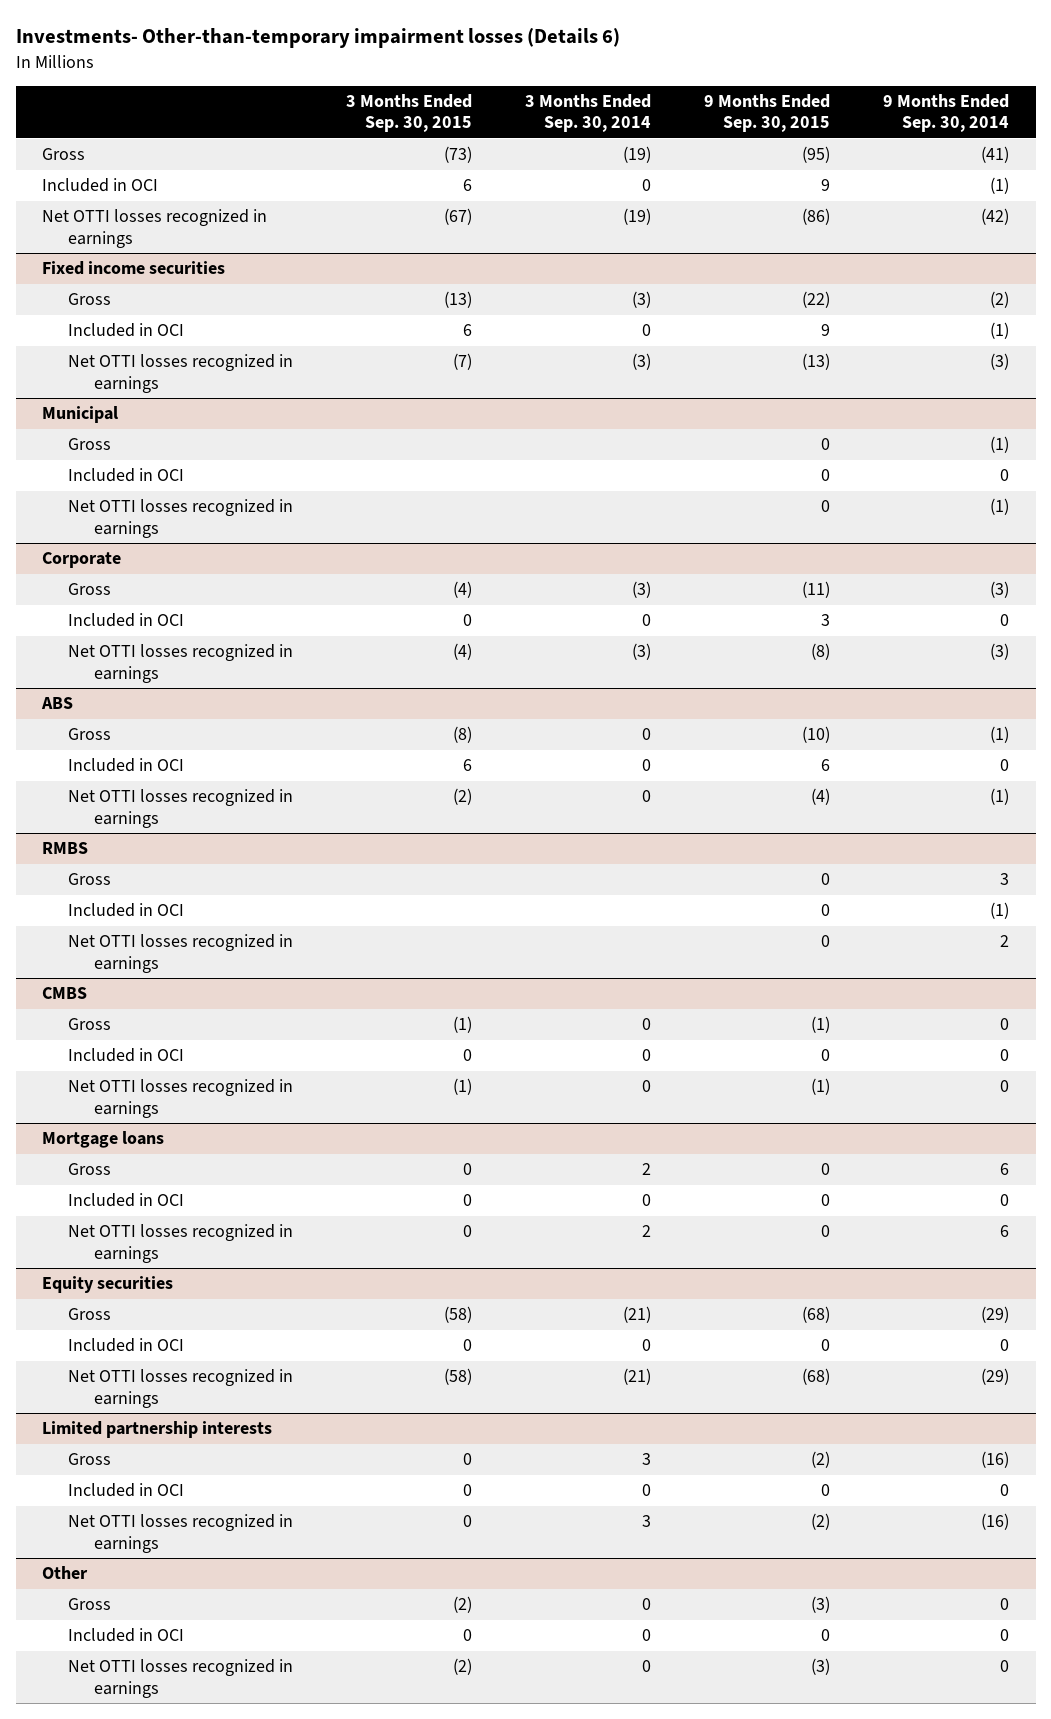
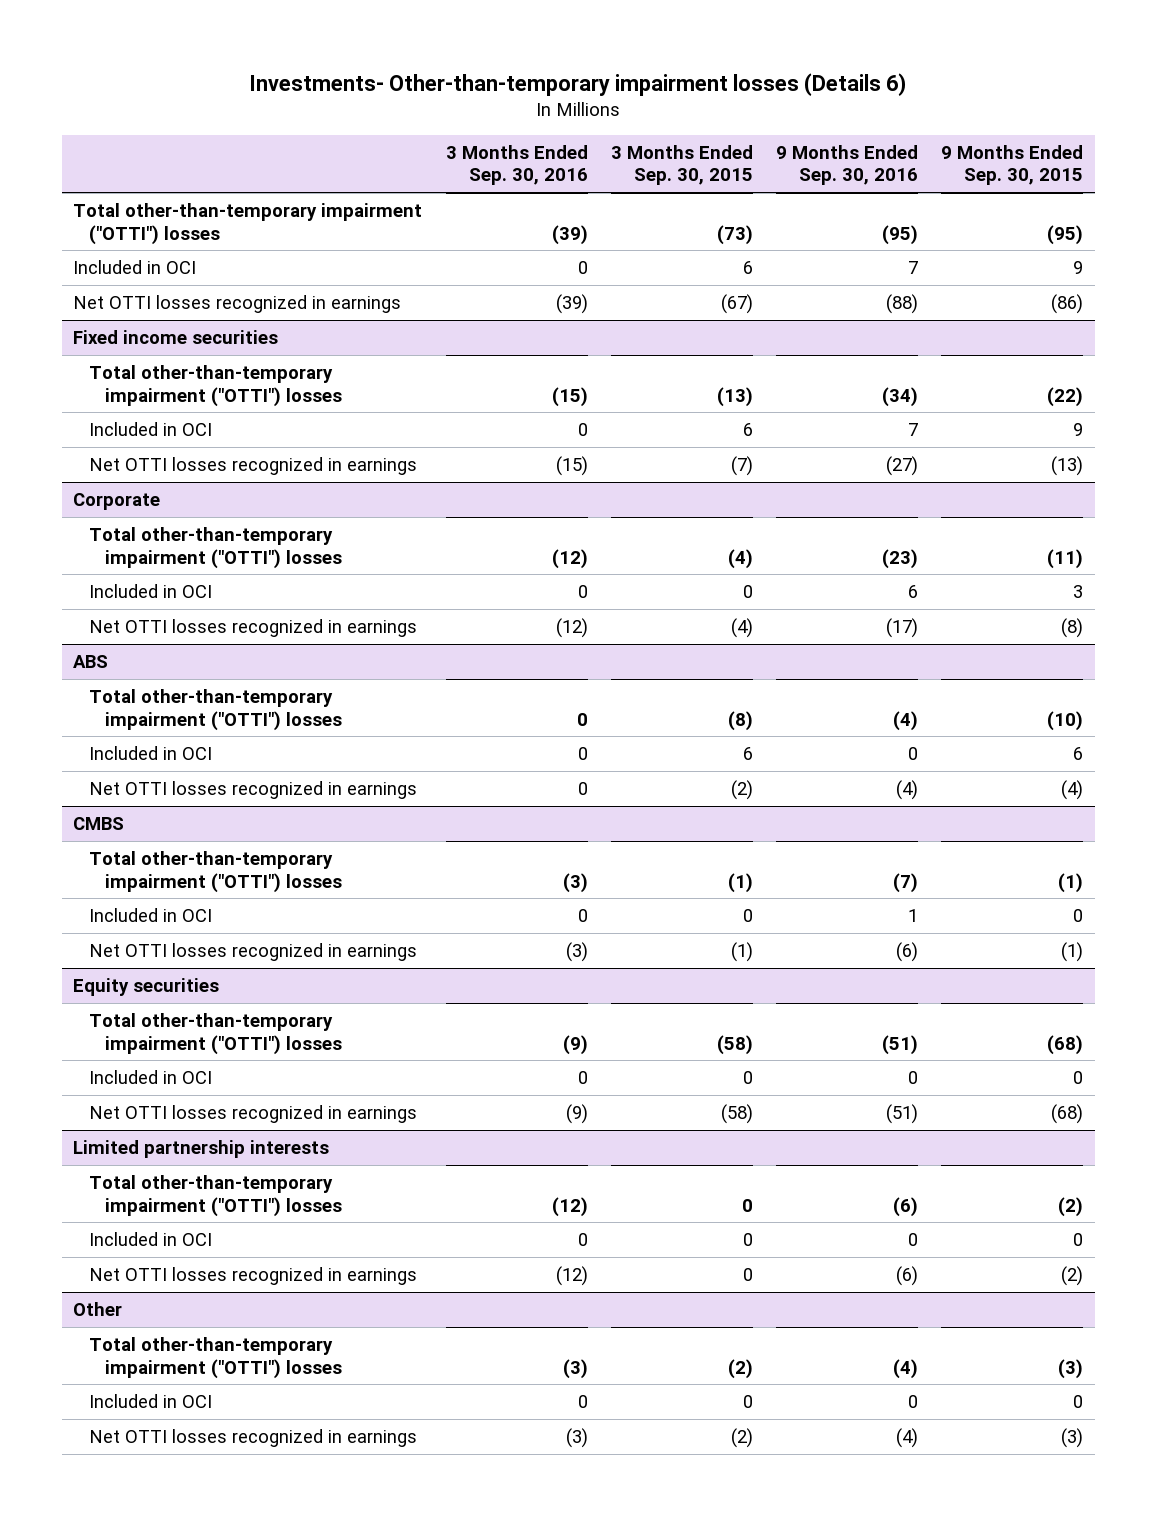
[525,94,652,133] 3 Months Ended Sep. 30, 2014 -> none
[883,94,1010,133] 9 Months Ended Sep. 30, 2014 -> none
none -> [445,144,588,186] 3 Months Ended Sep. 30, 2016
none -> [775,144,918,186] 9 Months Ended Sep. 30, 2016
[42,148,86,161] Gross -> [73,203,423,245] Total other-than-temporary impairment ("OTTI") losses
[68,293,112,306] Gross -> [89,365,342,407] Total other-than-temporary impairment ("OTTI") losses
[42,406,119,424] Municipal -> none
[68,438,112,451] Gross -> none
[68,468,185,483] Included in OCI -> none
[68,499,294,538] Net OTTI losses recognized in earnings -> none
[68,583,112,596] Gross -> [89,527,342,569] Total other-than-temporary impairment ("OTTI") losses
[68,728,112,741] Gross -> [89,689,342,731] Total other-than-temporary impairment ("OTTI") losses
[42,842,89,855] RMBS -> none
[68,873,112,886] Gross -> none
[68,903,185,918] Included in OCI -> none
[68,934,294,973] Net OTTI losses recognized in earnings -> none
[68,1018,112,1031] Gross -> [89,851,342,893] Total other-than-temporary impairment ("OTTI") losses
[42,1131,165,1149] Mortgage loans -> none
[68,1163,112,1176] Gross -> none
[68,1193,185,1208] Included in OCI -> none
[68,1224,294,1263] Net OTTI losses recognized in earnings -> none
[68,1308,112,1321] Gross -> [89,1013,342,1055] Total other-than-temporary impairment ("OTTI") losses
[68,1453,112,1466] Gross -> [89,1175,342,1217] Total other-than-temporary impairment ("OTTI") losses
[68,1598,112,1611] Gross -> [89,1337,342,1379] Total other-than-temporary impairment ("OTTI") losses

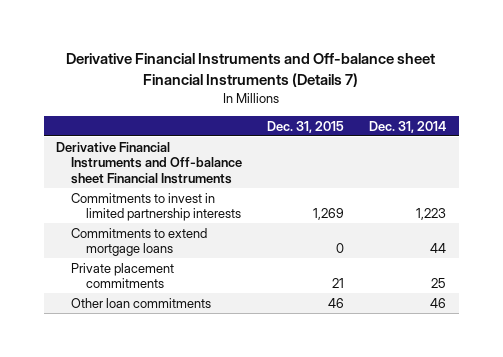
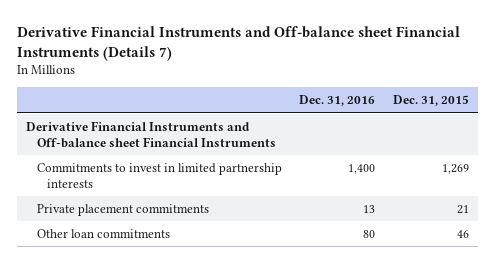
[369,120,447,133] Dec. 31, 2014 -> none
none -> [299,95,376,107] Dec. 31, 2016
[71,227,208,257] Commitments to extend mortgage loans -> none

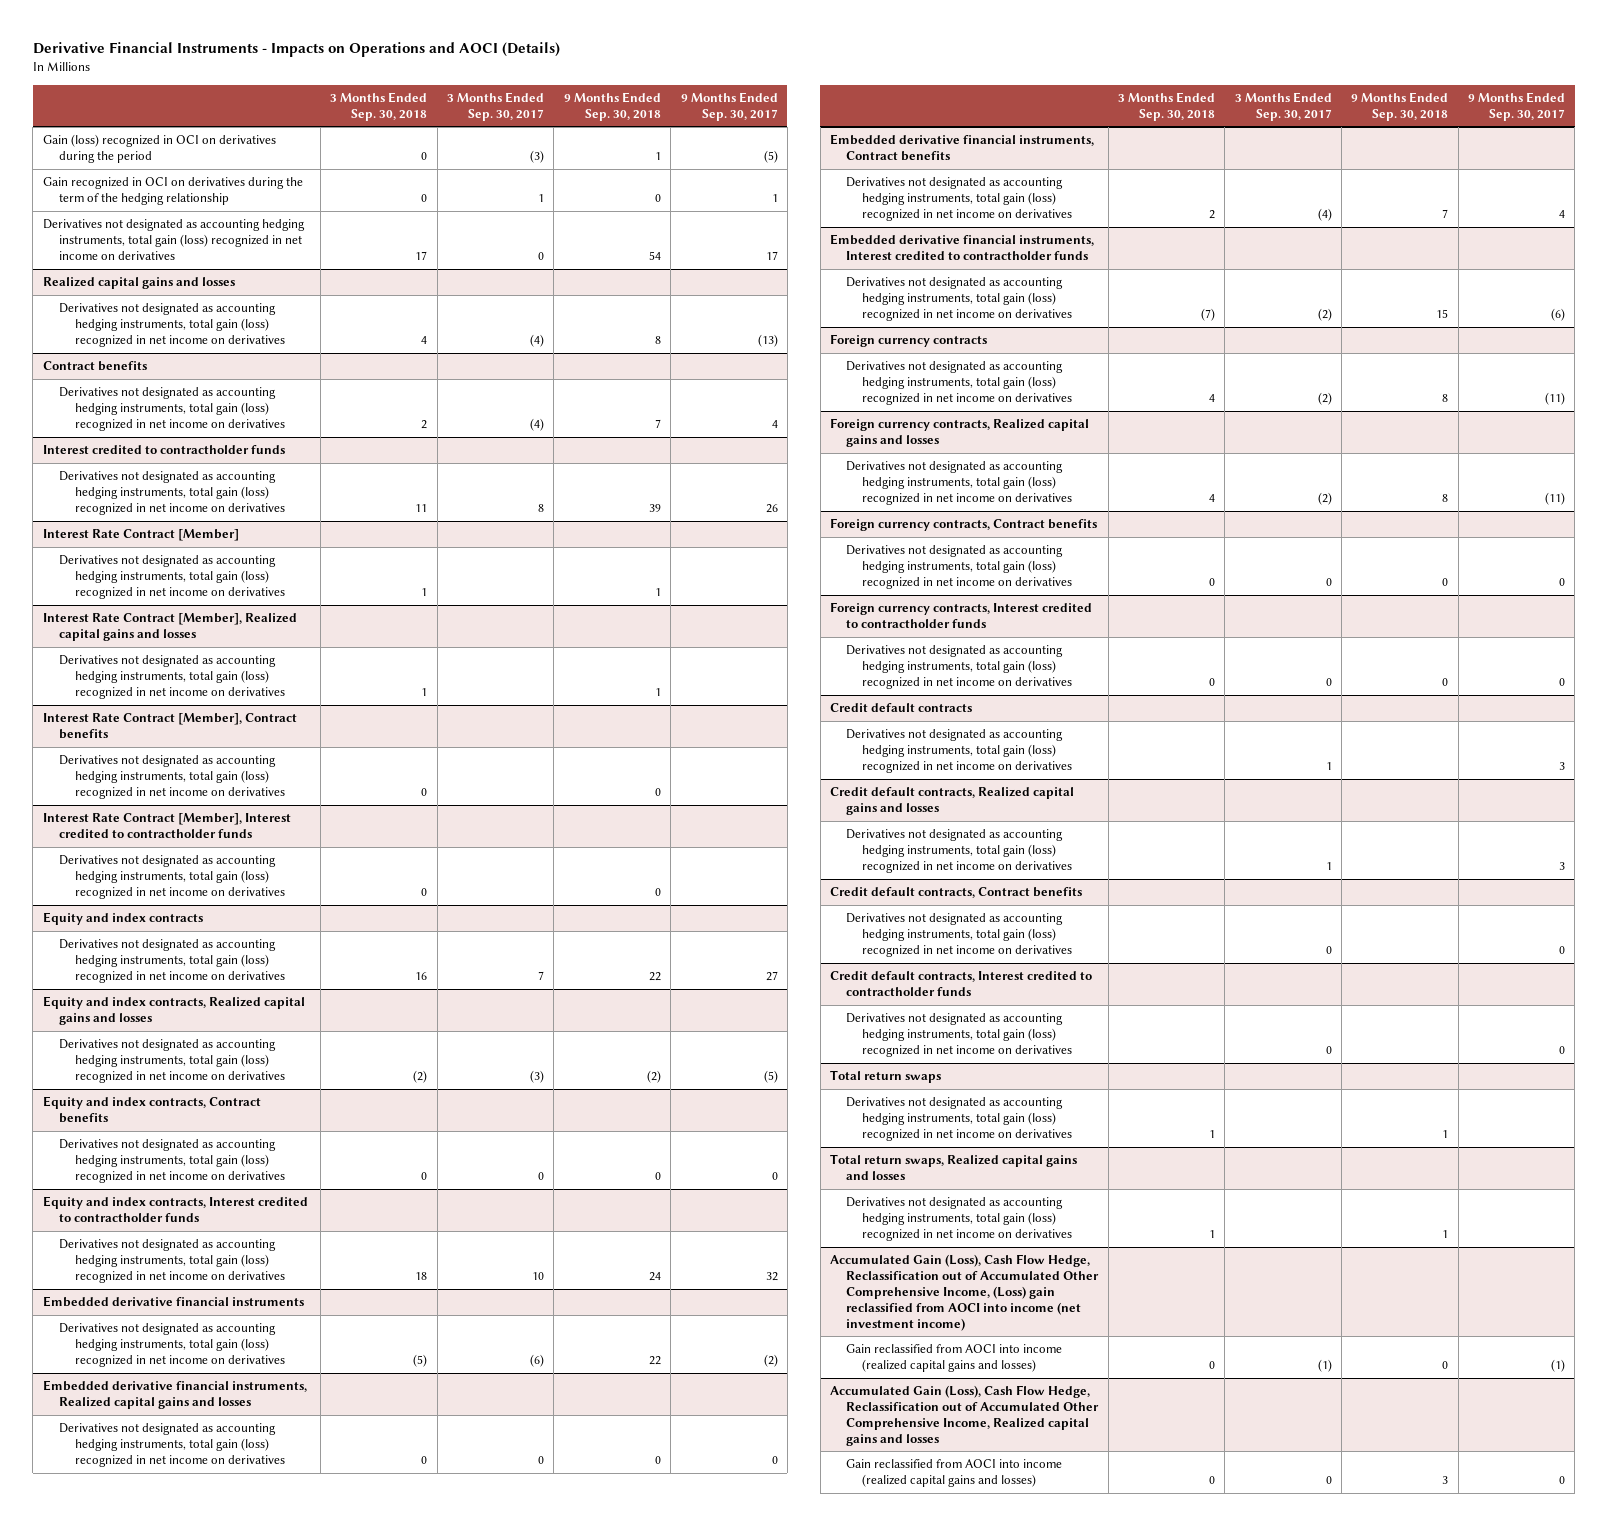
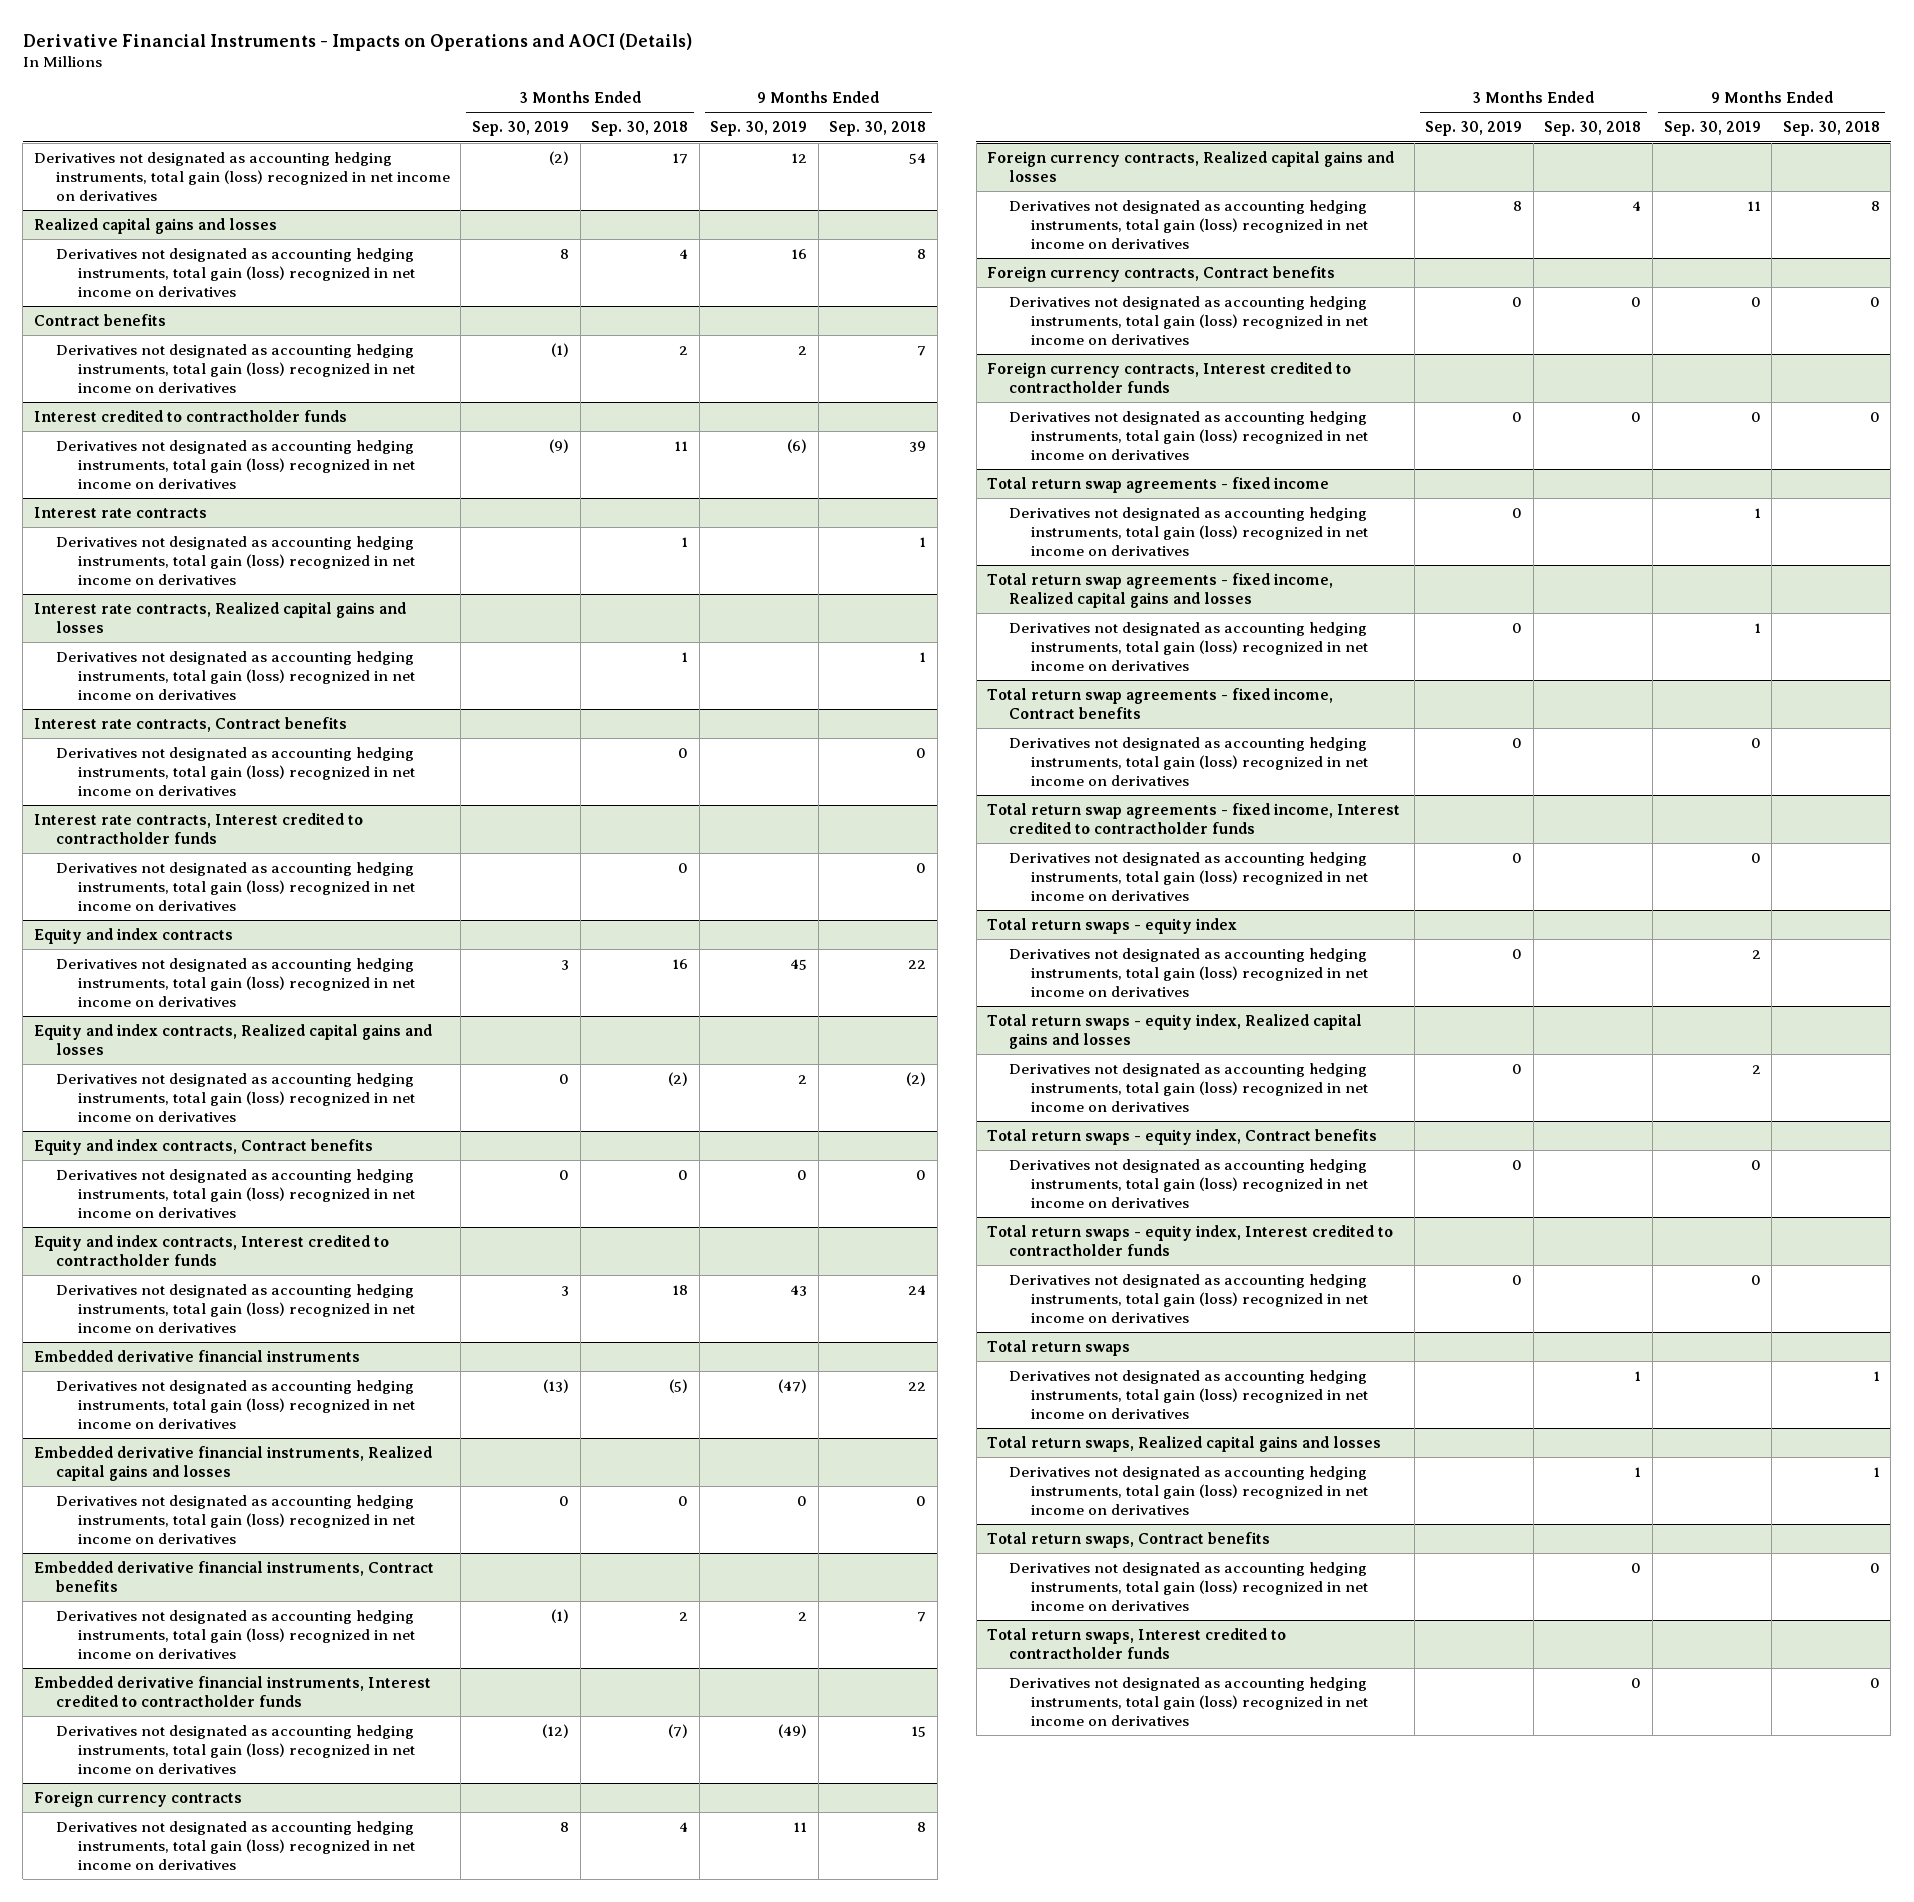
[447,91,545,121] 3 Months Ended Sep. 30, 2017 -> none
[680,91,778,121] 9 Months Ended Sep. 30, 2017 -> none
none -> [471,121,569,137] Sep. 30, 2019
none -> [710,121,808,137] Sep. 30, 2019
[42,134,276,164] Gain (loss) recognized in OCI on derivatives during the period -> none
[42,177,303,206] Gain recognized in OCI on derivatives during the term of the hedging relationship -> none
[42,529,239,542] Interest Rate Contract [Member] -> [33,506,207,518] Interest rate contracts
[42,613,297,642] Interest Rate Contract [Member], Realized capital gains and losses -> [33,601,406,633] Interest rate contracts, Realized capital gains and losses
[42,713,297,740] Interest Rate Contract [Member], Contract benefits -> [33,716,347,732] Interest rate contracts, Contract benefits
[42,813,291,839] Interest Rate Contract [Member], Interest credited to contractholder funds -> [33,812,363,844] Interest rate contracts, Interest credited to contractholder funds
[830,703,973,713] Credit default contracts -> none
none -> [987,476,1330,493] Total return swap agreements - fixed income
[830,787,1075,816] Credit default contracts, Realized capital gains and losses -> none
none -> [987,572,1334,608] Total return swap agreements - fixed income, Realized capital gains and losses
[830,887,1083,899] Credit default contracts, Contract benefits -> none
none -> [987,687,1334,719] Total return swap agreements - fixed income, Contract benefits
[830,971,1093,997] Credit default contracts, Interest credited to contractholder funds -> none
none -> [987,802,1401,834] Total return swap agreements - fixed income, Interest credited to contractholder funds
none -> [987,917,1238,934] Total return swaps - equity index
none -> [1009,947,1369,997] Derivatives not designated as accounting hedging instruments, total gain (loss) recognized in net income on derivatives
none -> [987,1013,1363,1049] Total return swaps - equity index, Realized capital gains and losses
none -> [1009,1062,1369,1112] Derivatives not designated as accounting hedging instruments, total gain (loss) recognized in net income on derivatives
none -> [987,1128,1378,1145] Total return swaps - equity index, Contract benefits
none -> [1009,1158,1369,1208] Derivatives not designated as accounting hedging instruments, total gain (loss) recognized in net income on derivatives
none -> [987,1224,1394,1256] Total return swaps - equity index, Interest credited to contractholder funds
none -> [1009,1273,1369,1323] Derivatives not designated as accounting hedging instruments, total gain (loss) recognized in net income on derivatives
[830,1254,1100,1331] Accumulated Gain (Loss), Cash Flow Hedge, Reclassification out of Accumulated Other Comprehensive Income, (Loss) gain reclassified from AOCI into income (net investment income) -> none
[846,1344,1063,1373] Gain reclassified from AOCI into income (realized capital gains and losses) -> none
[830,1385,1100,1446] Accumulated Gain (Loss), Cash Flow Hedge, Reclassification out of Accumulated Other Comprehensive Income, Realized capital gains and losses -> none
[846,1459,1063,1488] Gain reclassified from AOCI into income (realized capital gains and losses) -> none
none -> [987,1531,1271,1548] Total return swaps, Contract benefits
none -> [1009,1561,1369,1611] Derivatives not designated as accounting hedging instruments, total gain (loss) recognized in net income on derivatives
none -> [987,1627,1287,1659] Total return swaps, Interest credited to contractholder funds
none -> [1009,1676,1369,1726] Derivatives not designated as accounting hedging instruments, total gain (loss) recognized in net income on derivatives

